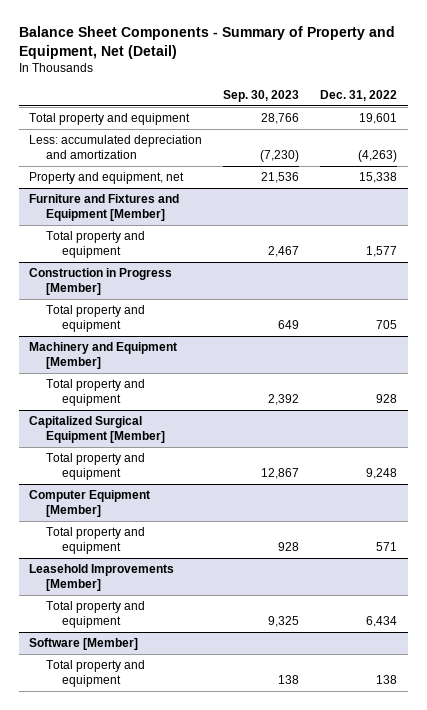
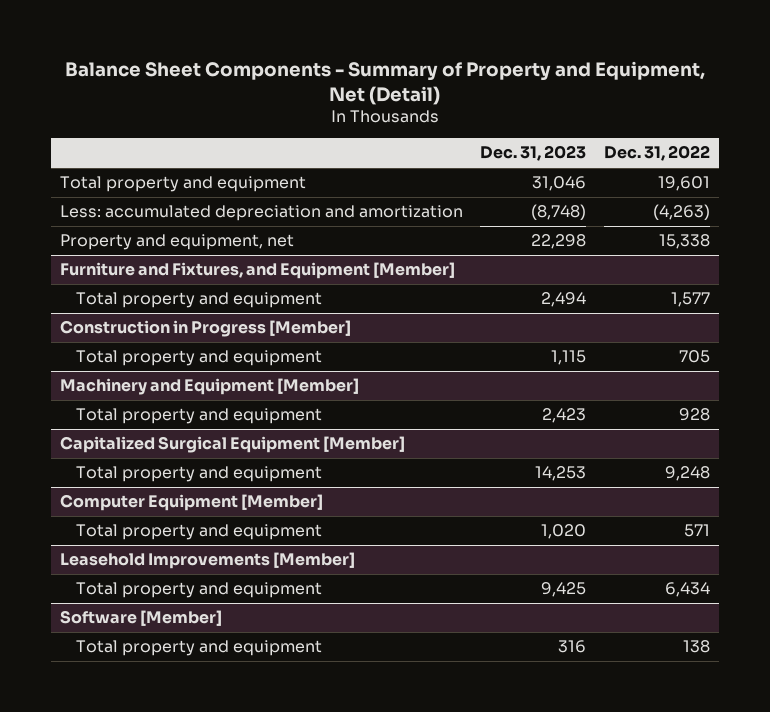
[223,90,300,103] Sep. 30, 2023 -> none
none -> [480,145,587,162] Dec. 31, 2023
[29,193,180,222] Furniture and Fixtures and Equipment [Member] -> [59,262,455,280] Furniture and Fixtures, and Equipment [Member]

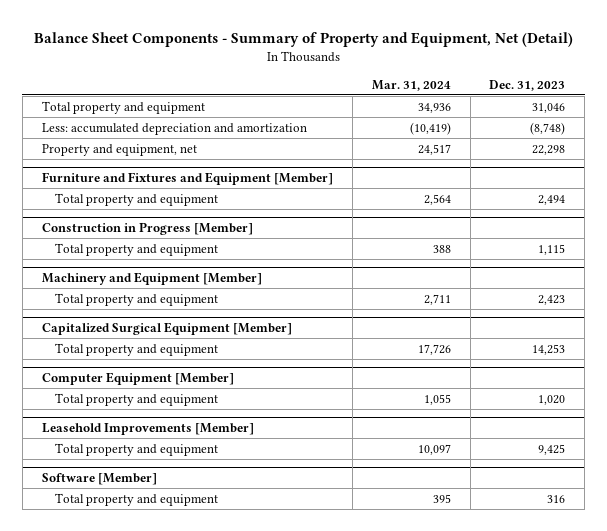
[604,145,711,162] Dec. 31, 2022 -> none
none -> [371,79,451,91] Mar. 31, 2024
[59,262,455,280] Furniture and Fixtures, and Equipment [Member] -> [41,172,333,186] Furniture and Fixtures and Equipment [Member]

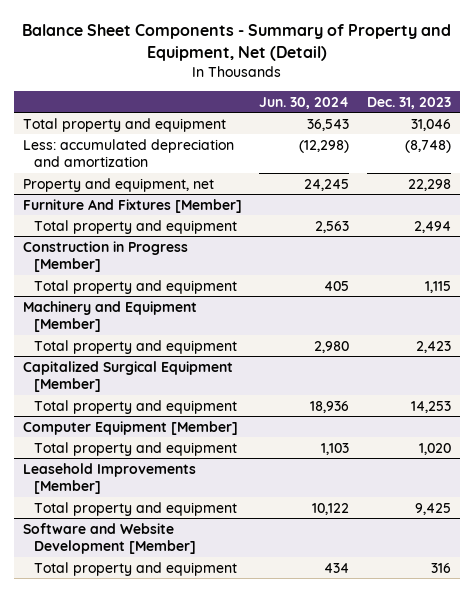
[371,79,451,91] Mar. 31, 2024 -> none
none -> [259,96,350,109] Jun. 30, 2024
[41,172,333,186] Furniture and Fixtures and Equipment [Member] -> [22,198,242,213] Furniture And Fixtures [Member]
[41,473,157,486] Software [Member] -> [22,522,196,554] Software and Website Development [Member]

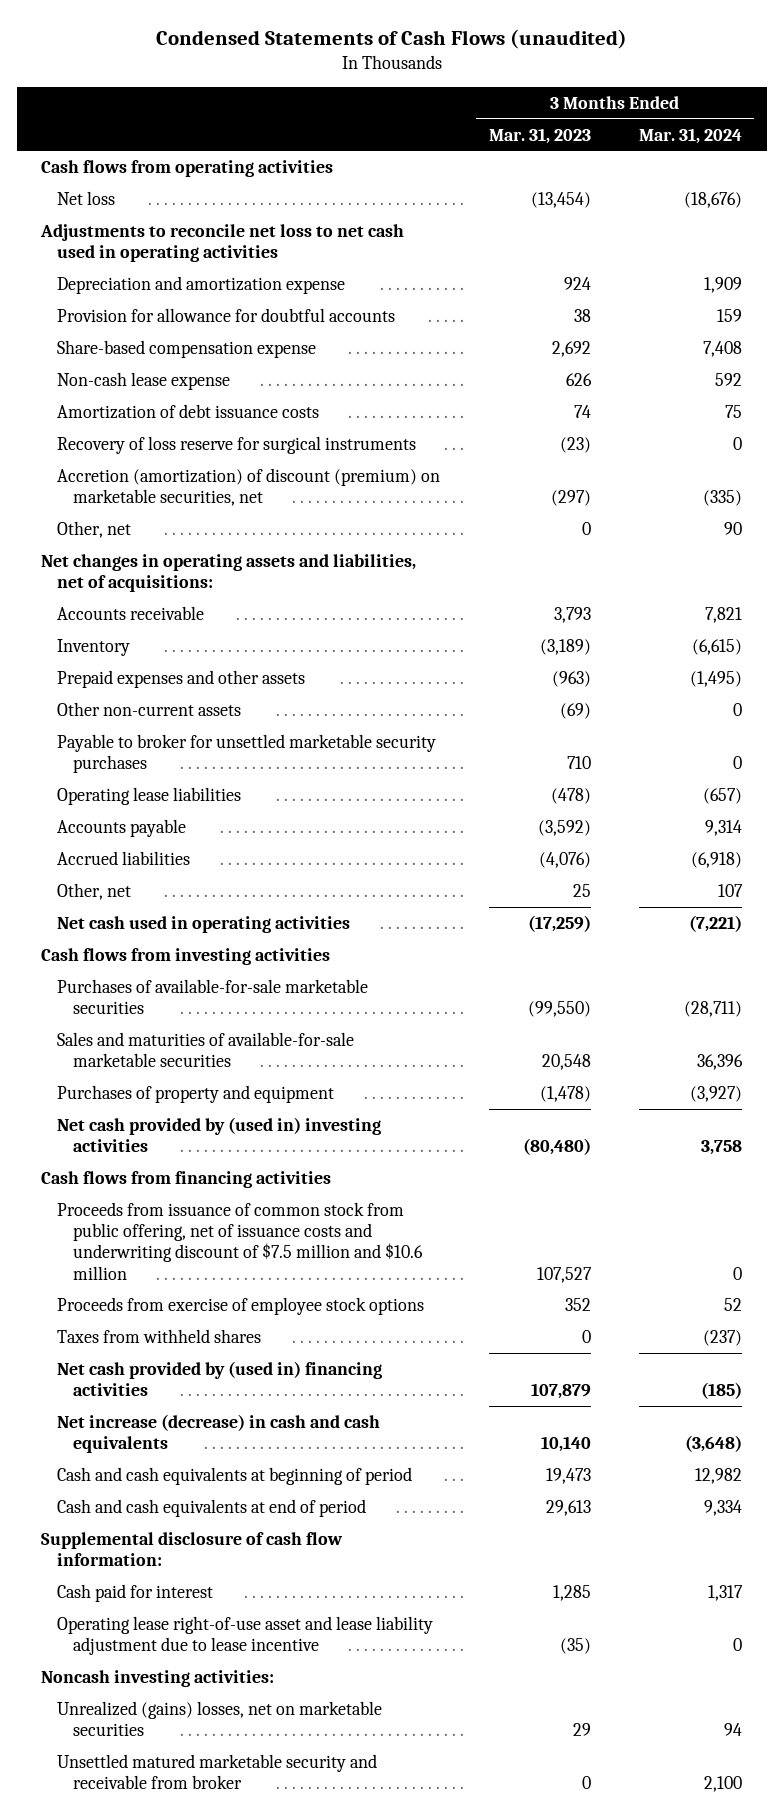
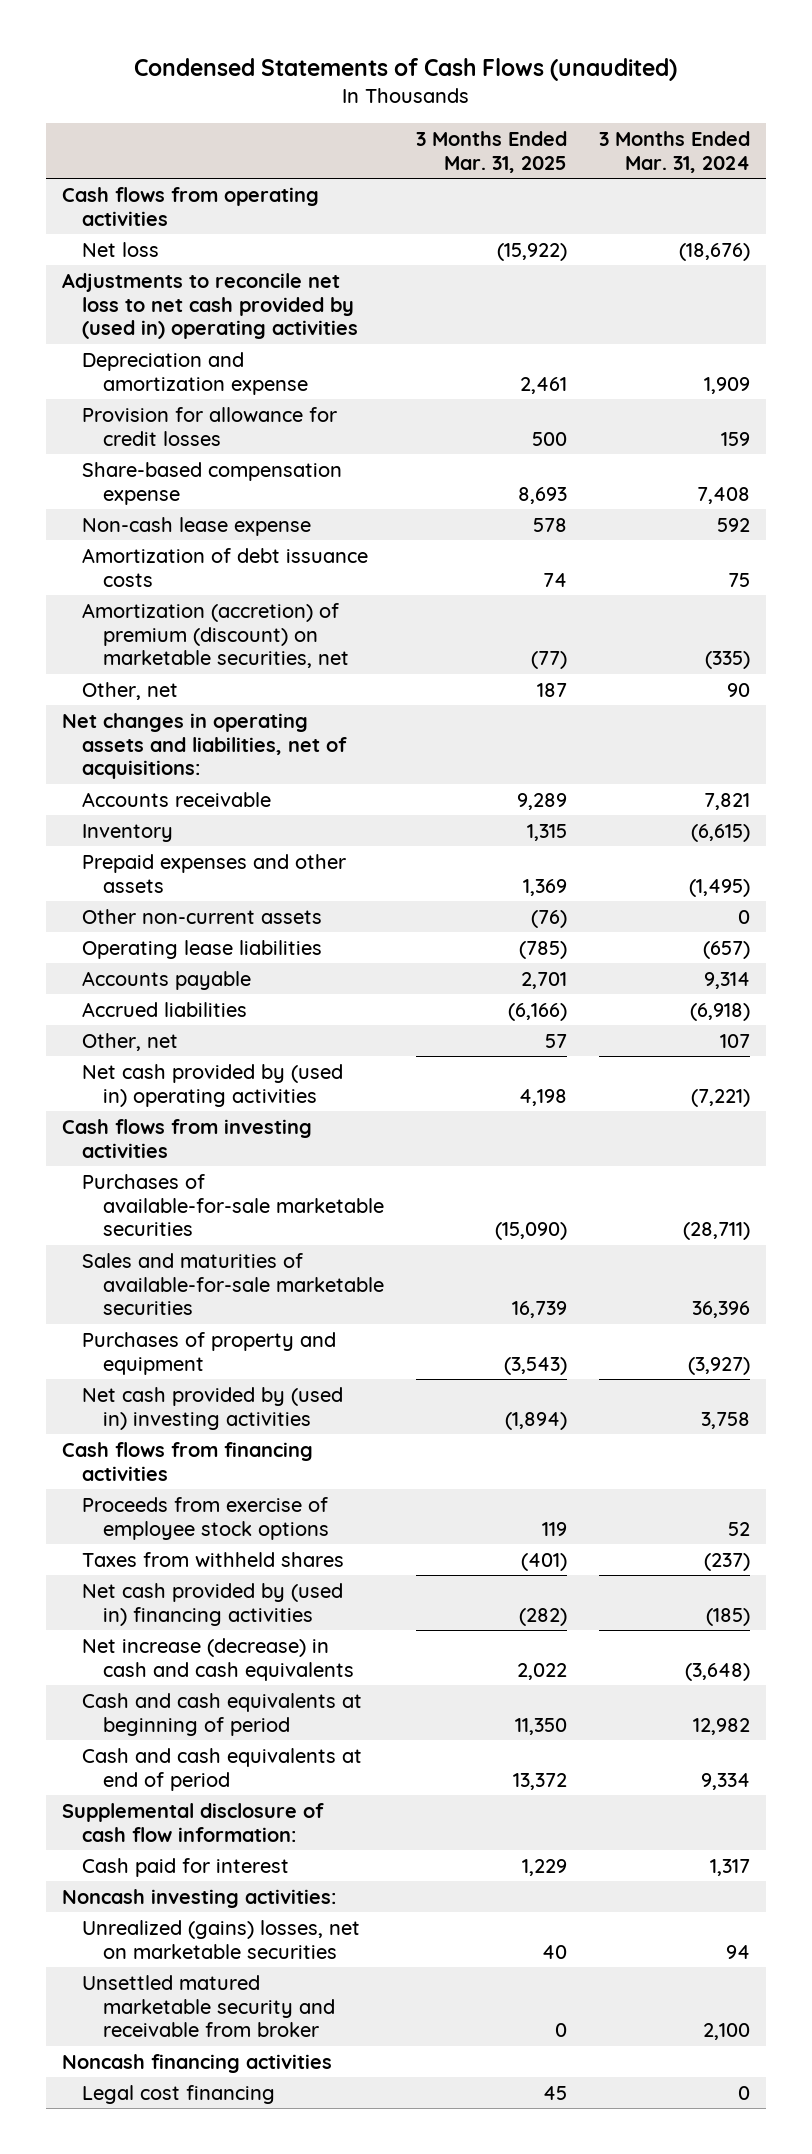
[488,127,591,144] Mar. 31, 2023 -> none
none -> [415,131,567,173] 3 Months Ended Mar. 31, 2025
[39,223,404,263] Adjustments to reconcile net loss to net cash used in operating activities -> [61,272,359,340] Adjustments to reconcile net loss to net cash provided by (used in) operating activities
[57,307,396,322] Provision for allowance for doubtful accounts -> [82,406,338,446] Provision for allowance for credit losses
[57,435,417,454] Recovery of loss reserve for surgical instruments -> none
[57,467,441,507] Accretion (amortization) of discount (premium) on marketable securities, net -> [82,602,349,669] Amortization (accretion) of premium (discount) on marketable securities, net
[57,733,437,774] Payable to broker for unsettled marketable security purchases -> none
[57,915,351,933] Net cash used in operating activities -> [82,1063,344,1107] Net cash provided by (used in) operating activities
[57,1201,424,1280] Proceeds from issuance of common stock from public offering, net of issuance costs and underwriting discount of $7.5 million and $10.6 million -> none
[57,1615,434,1656] Operating lease right-of-use asset and lease liability adjustment due to lease incentive -> none
none -> [61,2053,332,2073] Noncash financing activities
none -> [82,2084,276,2104] Legal cost financing

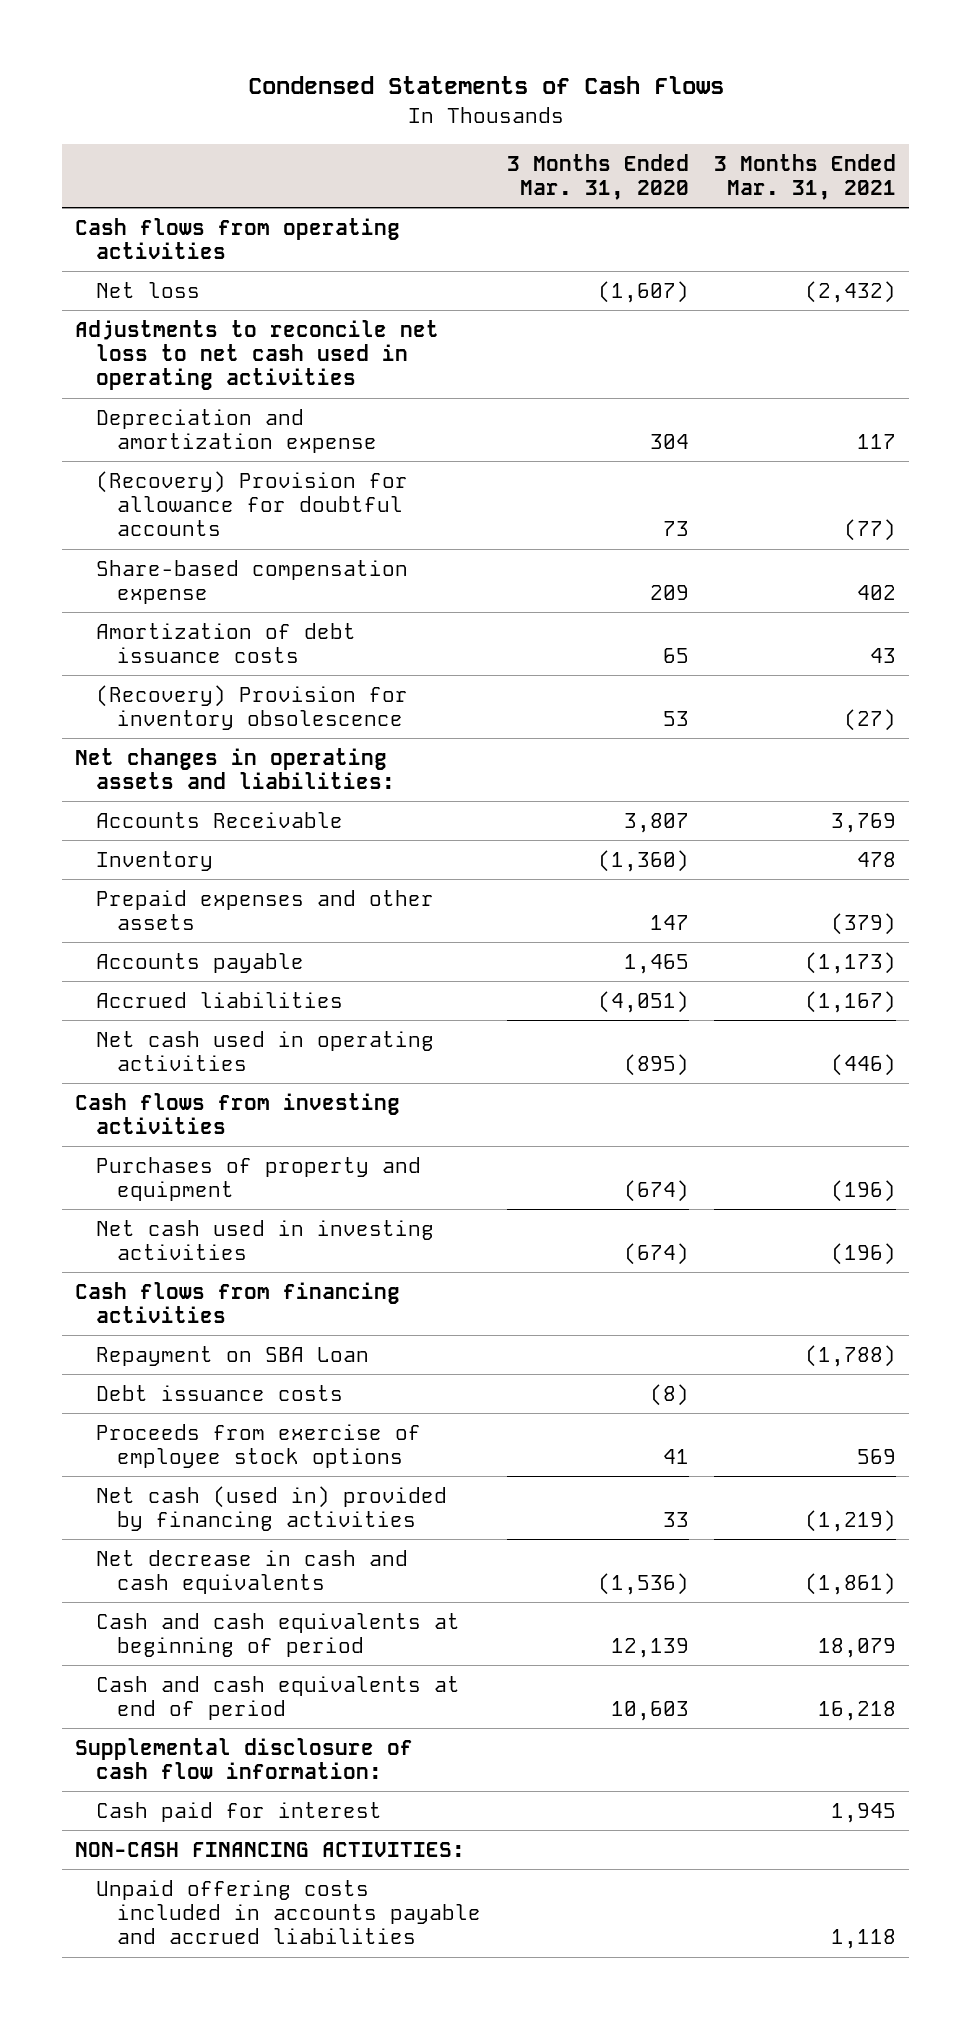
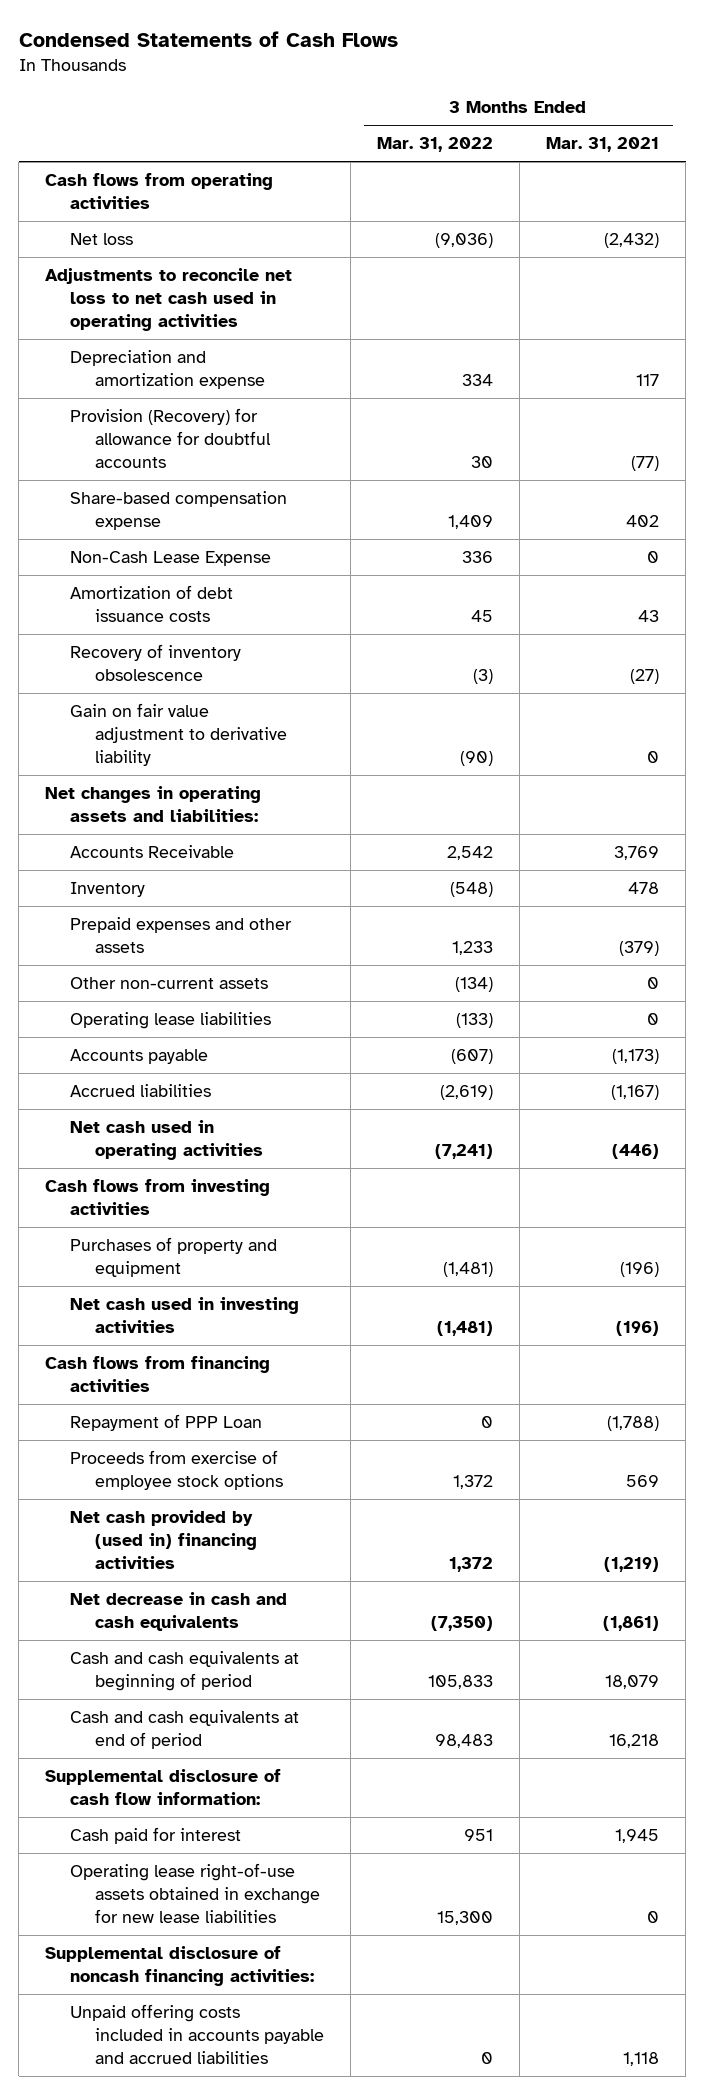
[506,153,689,200] 3 Months Ended Mar. 31, 2020 -> none
none -> [377,137,494,153] Mar. 31, 2022
[95,470,408,537] (Recovery) Provision for allowance for doubtful accounts -> [70,408,272,469] Provision (Recovery) for allowance for doubtful accounts
none -> [70,551,272,567] Non-Cash Lease Expense
[95,684,408,731] (Recovery) Provision for inventory obsolescence -> [70,644,242,682] Recovery of inventory obsolescence
none -> [70,703,288,767] Gain on fair value adjustment to derivative liability
none -> [70,977,269,990] Other non-current assets
none -> [70,1012,272,1030] Operating lease liabilities
[95,1384,343,1401] Debt issuance costs -> none
[95,1345,369,1366] Repayment on SBA Loan -> [70,1414,263,1432] Repayment of PPP Loan
[95,1485,447,1532] Net cash (used in) provided by financing activities -> [70,1510,258,1570] Net cash provided by (used in) financing activities
none -> [70,1863,321,1924] Operating lease right-of-use assets obtained in exchange for new lease liabilities
[74,1841,465,1857] NON-CASH FINANCING ACTIVITIES: -> [45,1946,315,1987] Supplemental disclosure of noncash financing activities:

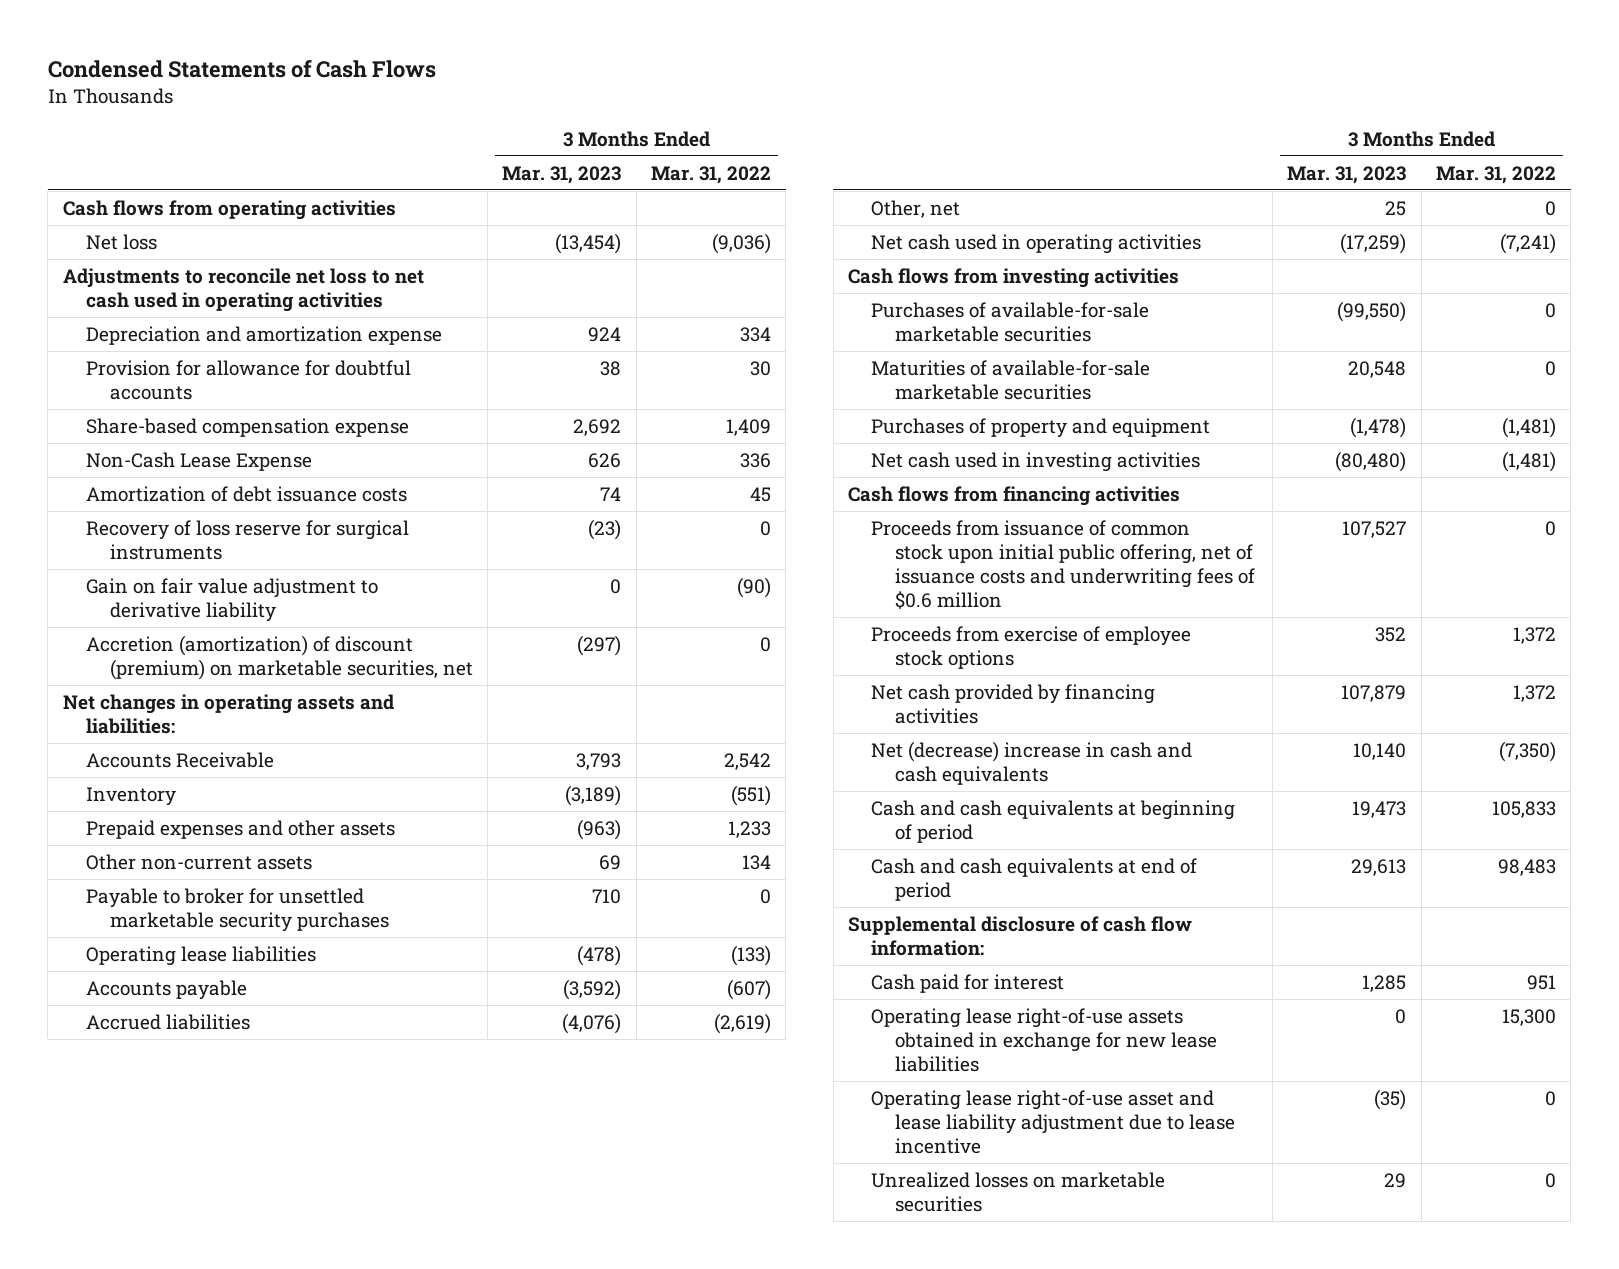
[546,137,660,153] Mar. 31, 2021 -> none
none -> [502,165,622,184] Mar. 31, 2023
[70,408,272,469] Provision (Recovery) for allowance for doubtful accounts -> [86,359,412,400] Provision for allowance for doubtful accounts
[70,644,242,682] Recovery of inventory obsolescence -> none
none -> [86,519,410,560] Recovery of loss reserve for surgical instruments
none -> [86,634,473,680] Accretion (amortization) of discount (premium) on marketable securities, net
[450,882,494,898] (548) -> [730,784,771,806] (551)
[455,977,494,993] (134) -> [741,854,771,870] 134
none -> [86,887,389,932] Payable to broker for unsettled marketable security purchases
none -> [871,199,961,218] Other, net
none -> [871,301,1150,342] Purchases of available-for-sale marketable securities
none -> [871,359,1151,400] Maturities of available-for-sale marketable securities
[70,1414,263,1432] Repayment of PPP Loan -> none
none -> [871,519,1255,610] Proceeds from issuance of common stock upon initial public offering, net of issuance costs and underwriting fees of $0.6 million
[70,1510,258,1570] Net cash provided by (used in) financing activities -> [871,683,1156,724] Net cash provided by financing activities
[70,1592,288,1632] Net decrease in cash and cash equivalents -> [871,740,1193,785] Net (decrease) increase in cash and cash equivalents
[45,1946,315,1987] Supplemental disclosure of noncash financing activities: -> none
[70,2004,325,2065] Unpaid offering costs included in accounts payable and accrued liabilities -> none
none -> [871,1089,1235,1154] Operating lease right-of-use asset and lease liability adjustment due to lease incentive
none -> [871,1171,1166,1212] Unrealized losses on marketable securities

